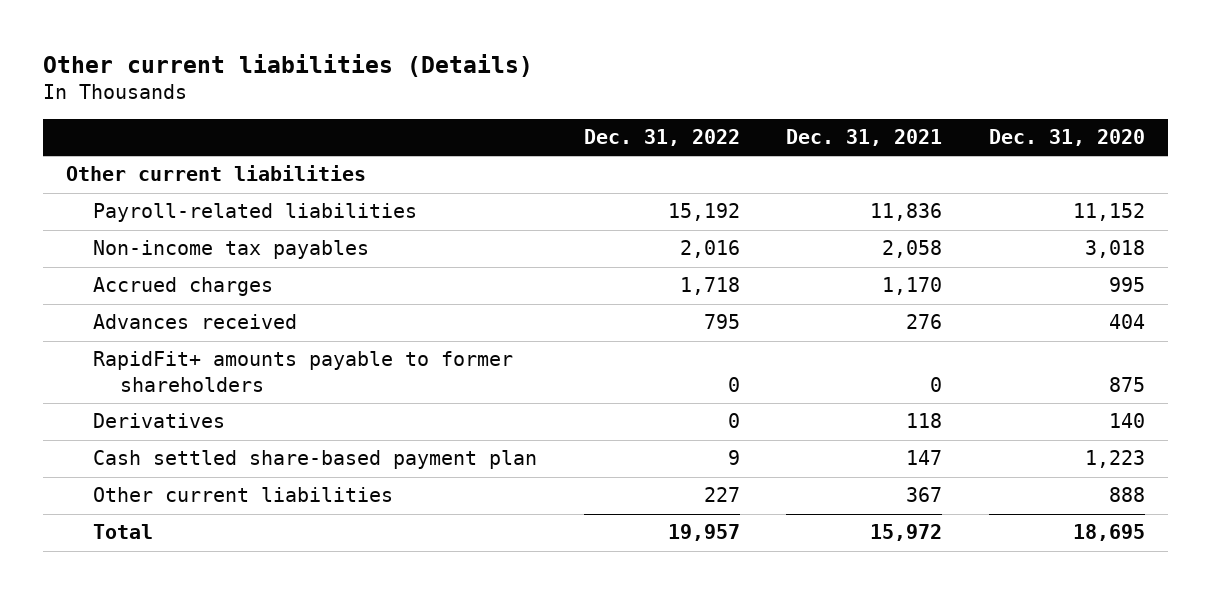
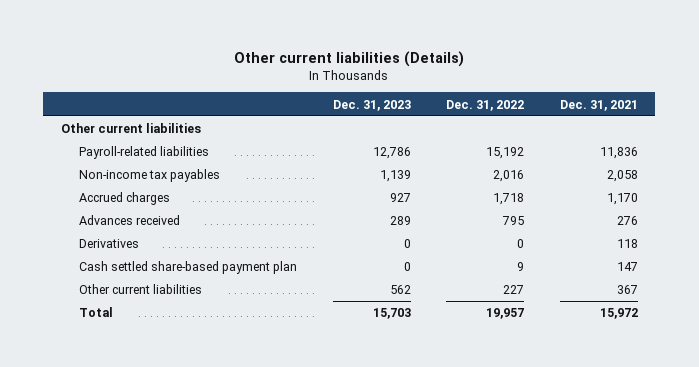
[988,129,1145,147] Dec. 31, 2020 -> none
none -> [332,99,411,111] Dec. 31, 2023
[92,351,513,392] RapidFit+ amounts payable to former shareholders -> none

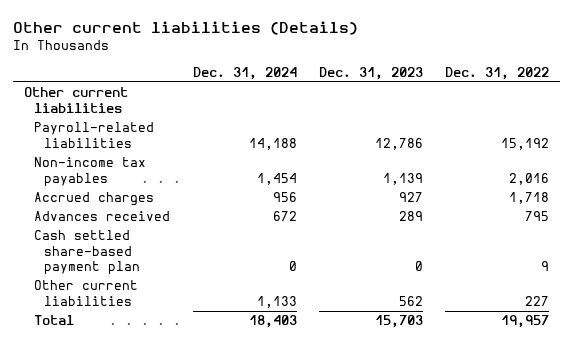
[559,99,638,111] Dec. 31, 2021 -> none
none -> [192,66,297,80] Dec. 31, 2024
[79,239,140,249] Derivatives -> none

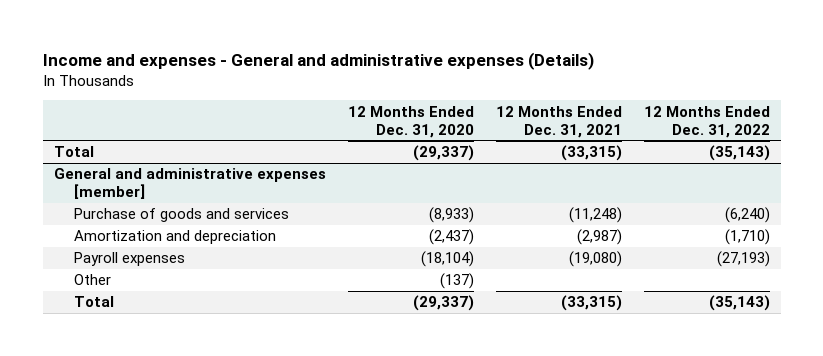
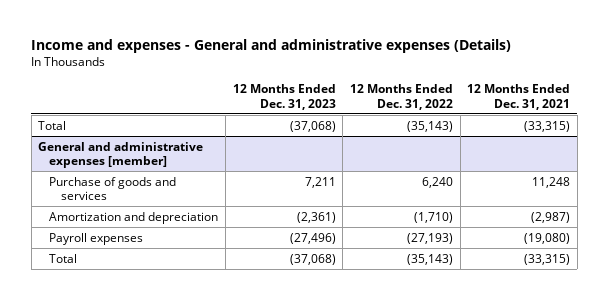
[347,105,474,138] 12 Months Ended Dec. 31, 2020 -> none
none -> [232,84,336,110] 12 Months Ended Dec. 31, 2023
[568,207,622,224] (11,248) -> [532,176,571,188] 11,248
[724,207,770,224] (6,240) -> [421,176,453,188] 6,240
[74,274,112,286] Other -> none

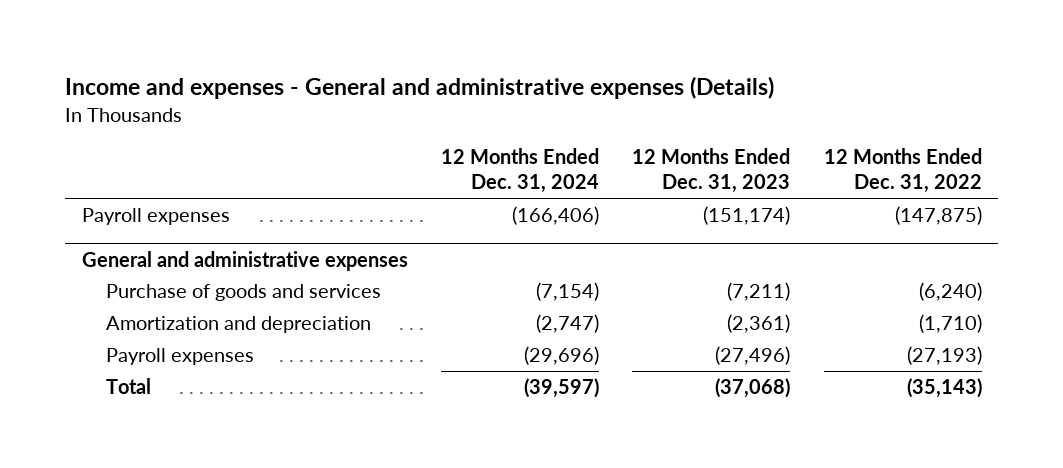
[467,84,571,110] 12 Months Ended Dec. 31, 2021 -> none
none -> [441,148,600,194] 12 Months Ended Dec. 31, 2024
[38,120,67,130] Total -> none
none -> [81,207,230,225] Payroll expenses
[38,141,204,169] General and administrative expenses [member] -> [81,250,408,271] General and administrative expenses
[304,176,336,188] 7,211 -> [727,281,791,301] (7,211)
[421,176,453,188] 6,240 -> [918,281,982,301] (6,240)

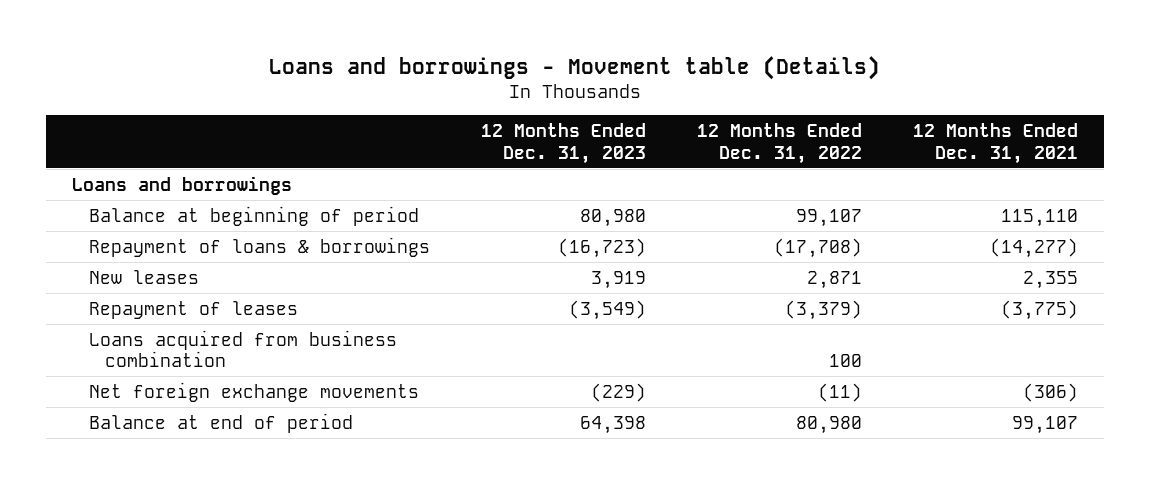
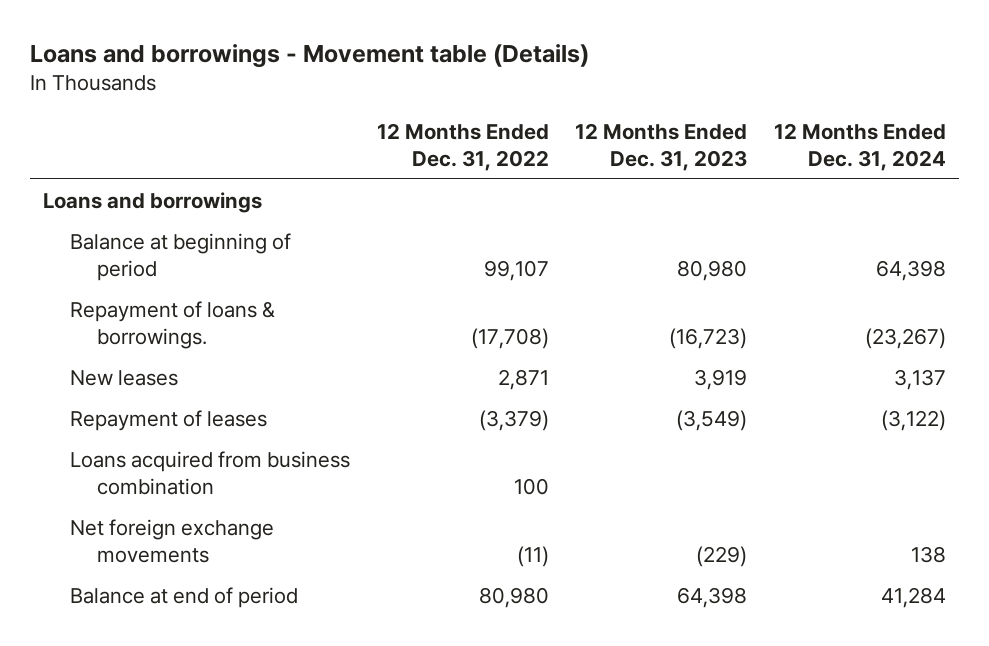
[913,122,1079,164] 12 Months Ended Dec. 31, 2021 -> none
none -> [773,122,946,172] 12 Months Ended Dec. 31, 2024
[88,236,430,257] Repayment of loans & borrowings -> [69,300,275,349] Repayment of loans & borrowings.

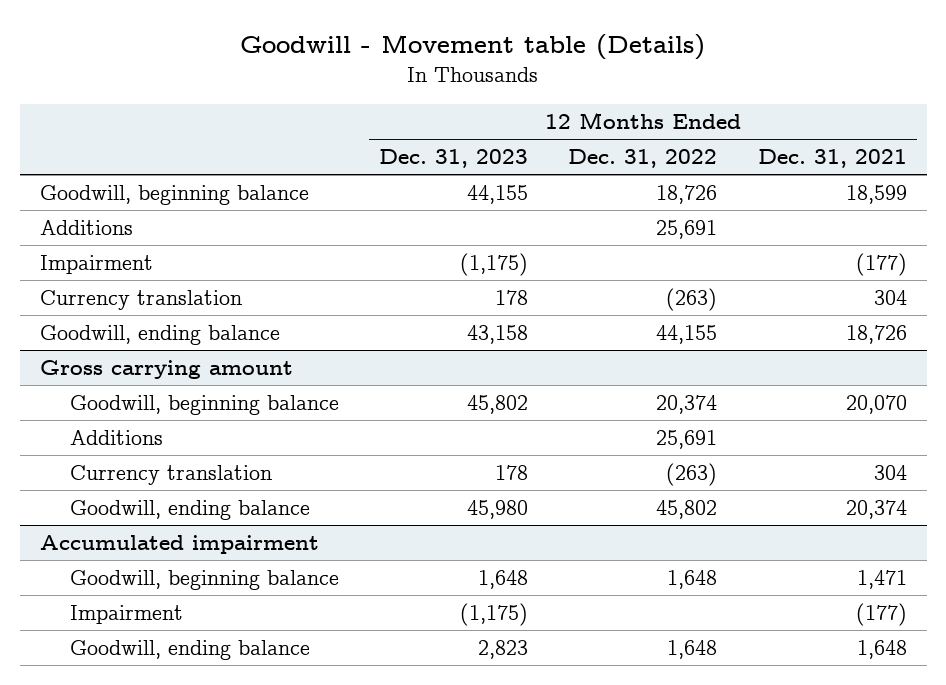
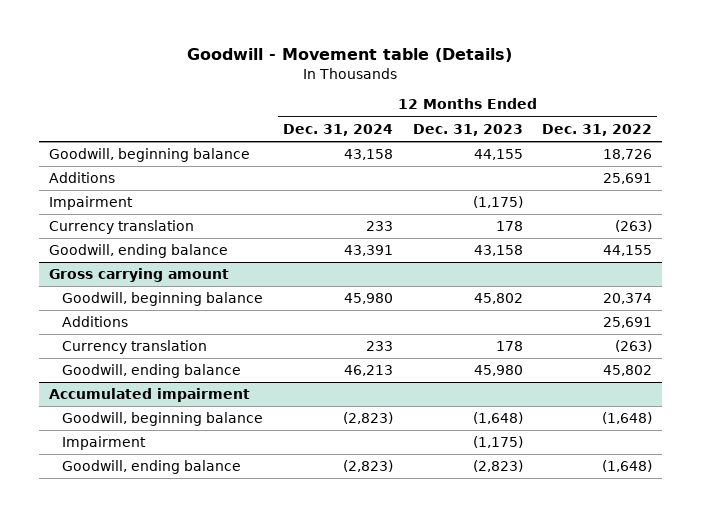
[757,149,907,169] Dec. 31, 2021 -> none
none -> [283,123,394,136] Dec. 31, 2024
[477,570,528,590] 1,648 -> [472,412,523,425] (1,648)
[667,570,718,590] 1,648 -> [602,412,653,425] (1,648)
[477,640,528,660] 2,823 -> [472,460,523,473] (2,823)
[667,640,718,660] 1,648 -> [602,460,653,473] (1,648)

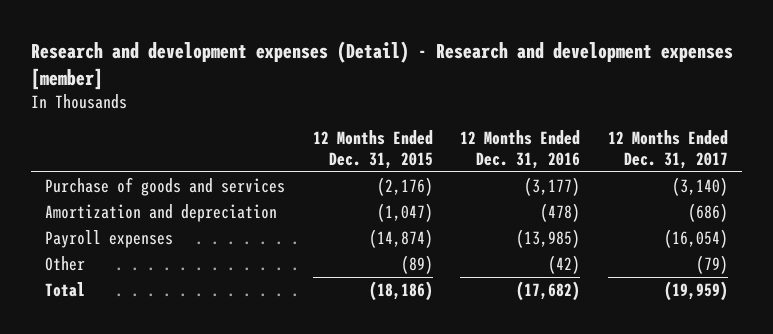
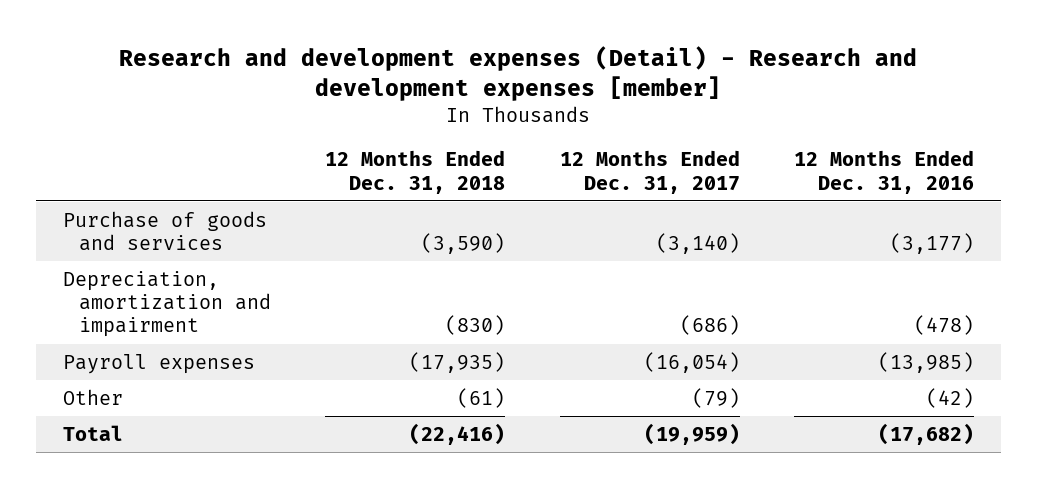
[312,130,433,170] 12 Months Ended Dec. 31, 2015 -> none
none -> [325,150,506,194] 12 Months Ended Dec. 31, 2018
[44,203,277,222] Amortization and depreciation -> [62,270,272,338] Depreciation, amortization and impairment

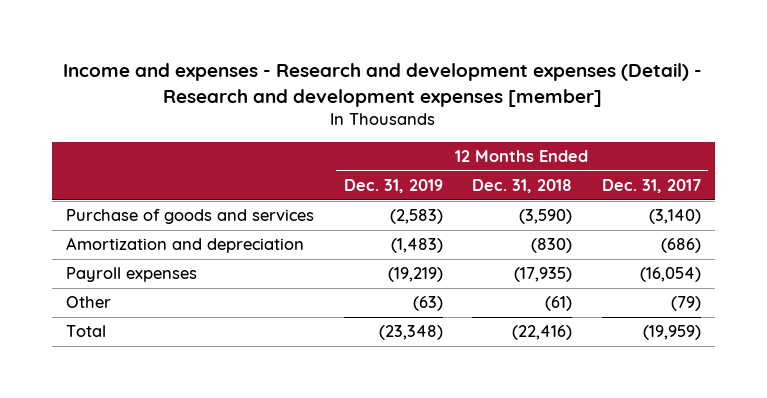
[119,45,918,101] Research and development expenses (Detail) - Research and development expenses [member] -> [63,63,703,107] Income and expenses - Research and development expenses (Detail) - Research and development expenses [member]
[794,150,975,194] 12 Months Ended Dec. 31, 2016 -> none
none -> [343,179,443,194] Dec. 31, 2019
[62,270,272,338] Depreciation, amortization and impairment -> [66,237,305,254] Amortization and depreciation

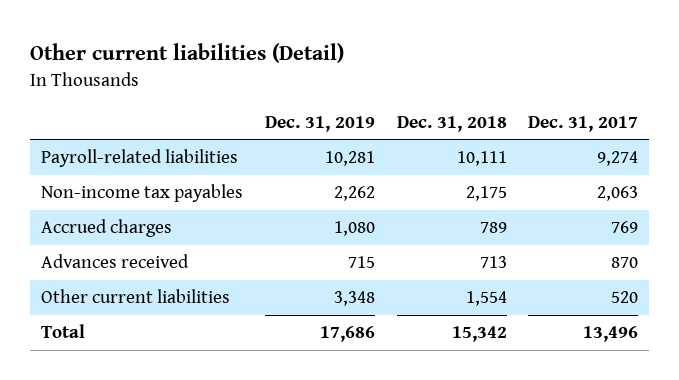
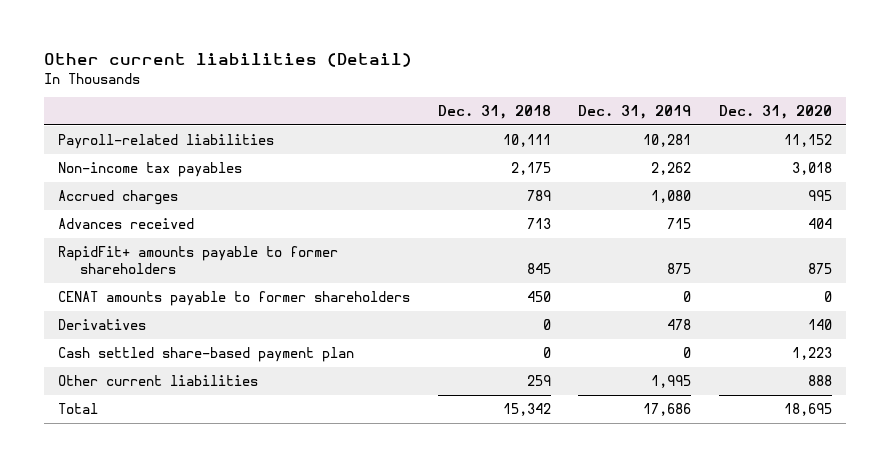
[528,115,639,132] Dec. 31, 2017 -> none
none -> [718,104,832,119] Dec. 31, 2020
none -> [58,245,339,275] RapidFit+ amounts payable to former shareholders
none -> [58,290,411,306] CENAT amounts payable to former shareholders
none -> [58,318,147,330] Derivatives
none -> [58,346,355,362] Cash settled share-based payment plan
[333,291,375,307] 3,348 -> [651,374,692,388] 1,995
[465,291,507,307] 1,554 -> [526,374,551,386] 259

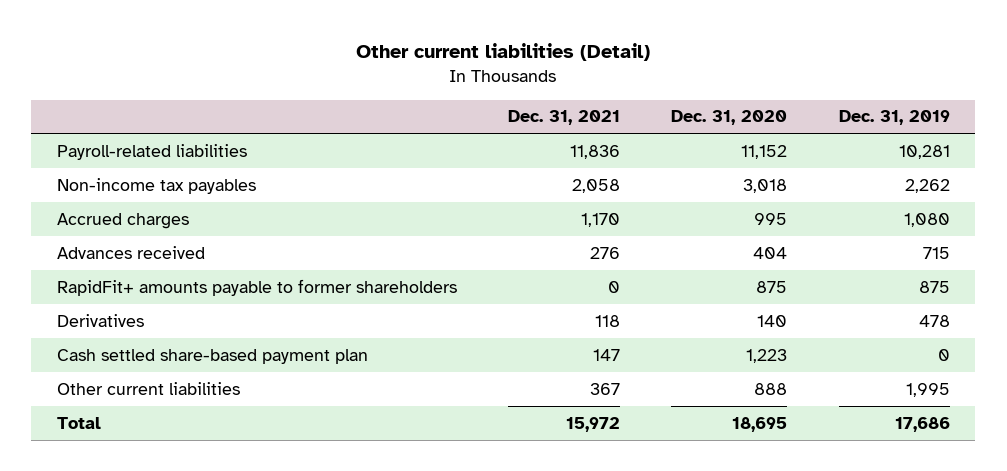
[437,104,551,119] Dec. 31, 2018 -> none
none -> [508,110,621,126] Dec. 31, 2021
[58,290,411,306] CENAT amounts payable to former shareholders -> none

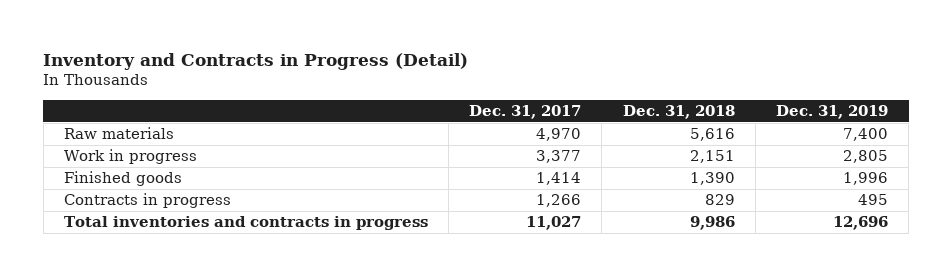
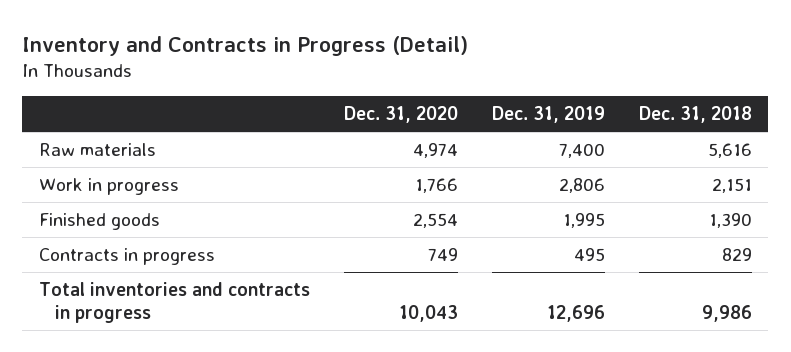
[469,105,582,120] Dec. 31, 2017 -> none
none -> [343,106,458,124] Dec. 31, 2020
[842,150,888,164] 2,805 -> [558,178,605,194] 2,806
[842,172,888,186] 1,996 -> [562,213,605,229] 1,995

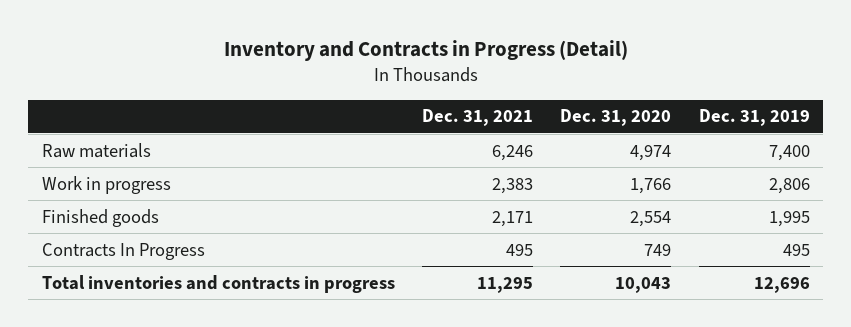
[638,106,752,124] Dec. 31, 2018 -> none
none -> [421,109,533,127] Dec. 31, 2021
[39,248,216,266] Contracts in progress -> [41,242,205,260] Contracts In Progress

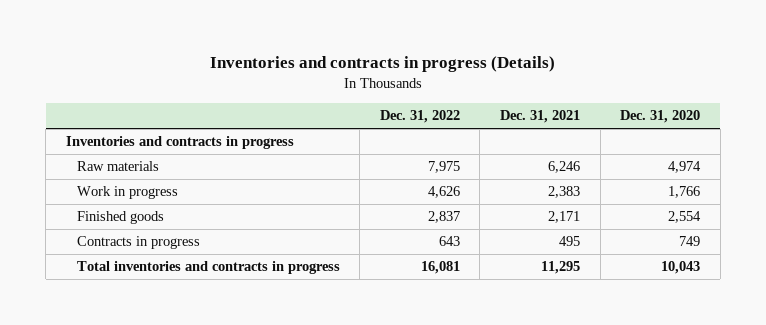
[223,40,628,62] Inventory and Contracts in Progress (Detail) -> [209,56,555,73] Inventories and contracts in progress (Details)
[698,109,810,127] Dec. 31, 2019 -> none
none -> [379,110,460,124] Dec. 31, 2022
none -> [65,136,294,150] Inventories and contracts in progress
[41,242,205,260] Contracts In Progress -> [76,236,200,250] Contracts in progress

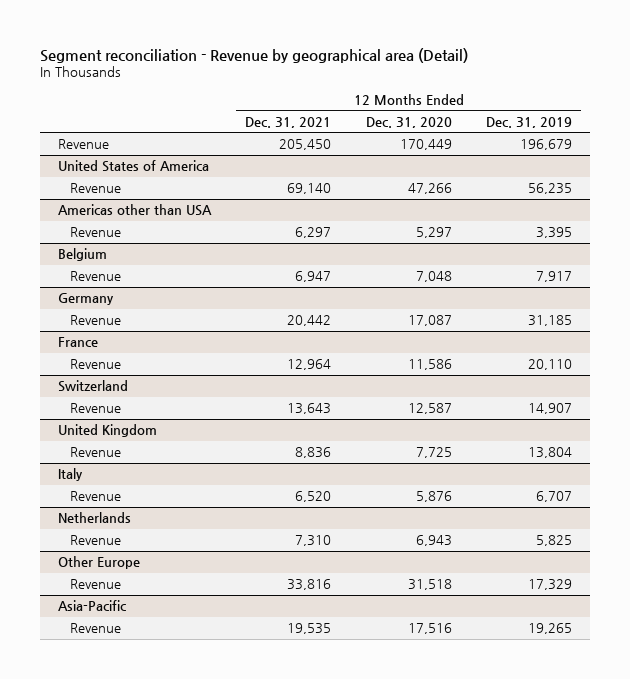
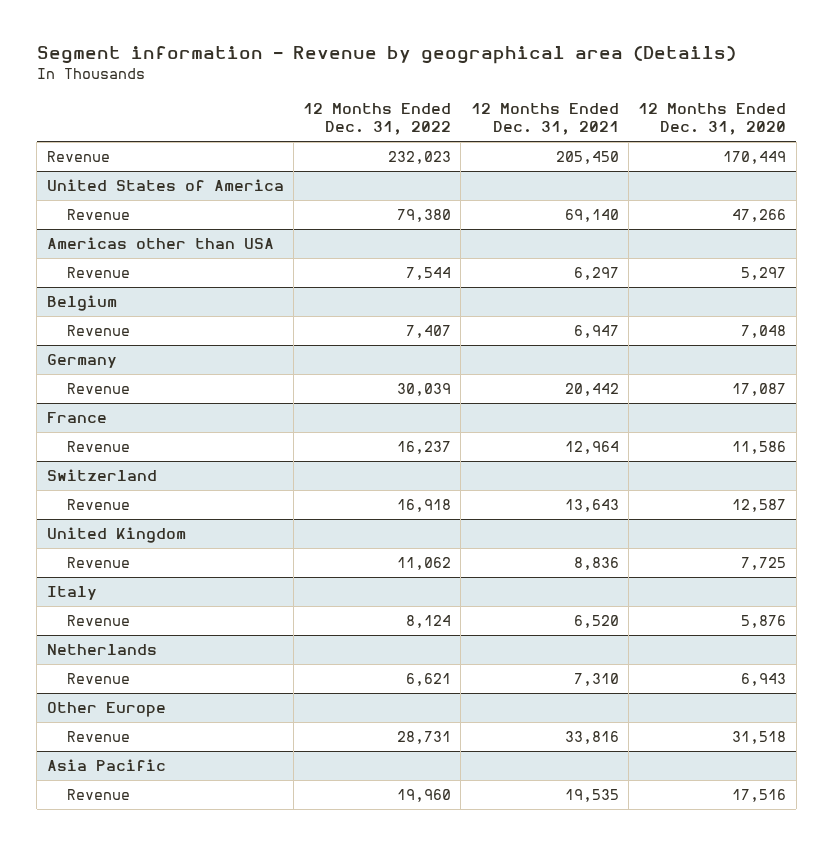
[40,47,469,63] Segment reconciliation - Revenue by geographical area (Detail) -> [36,46,736,65] Segment information - Revenue by geographical area (Details)
[486,116,573,128] Dec. 31, 2019 -> none
none -> [303,102,452,136] 12 Months Ended Dec. 31, 2022
[57,600,126,612] Asia-Pacific -> [46,759,166,772] Asia Pacific

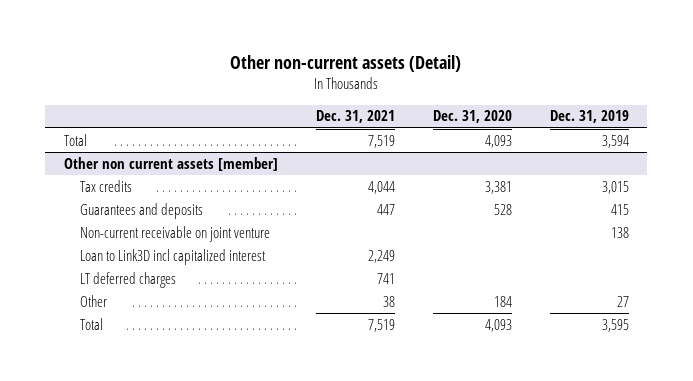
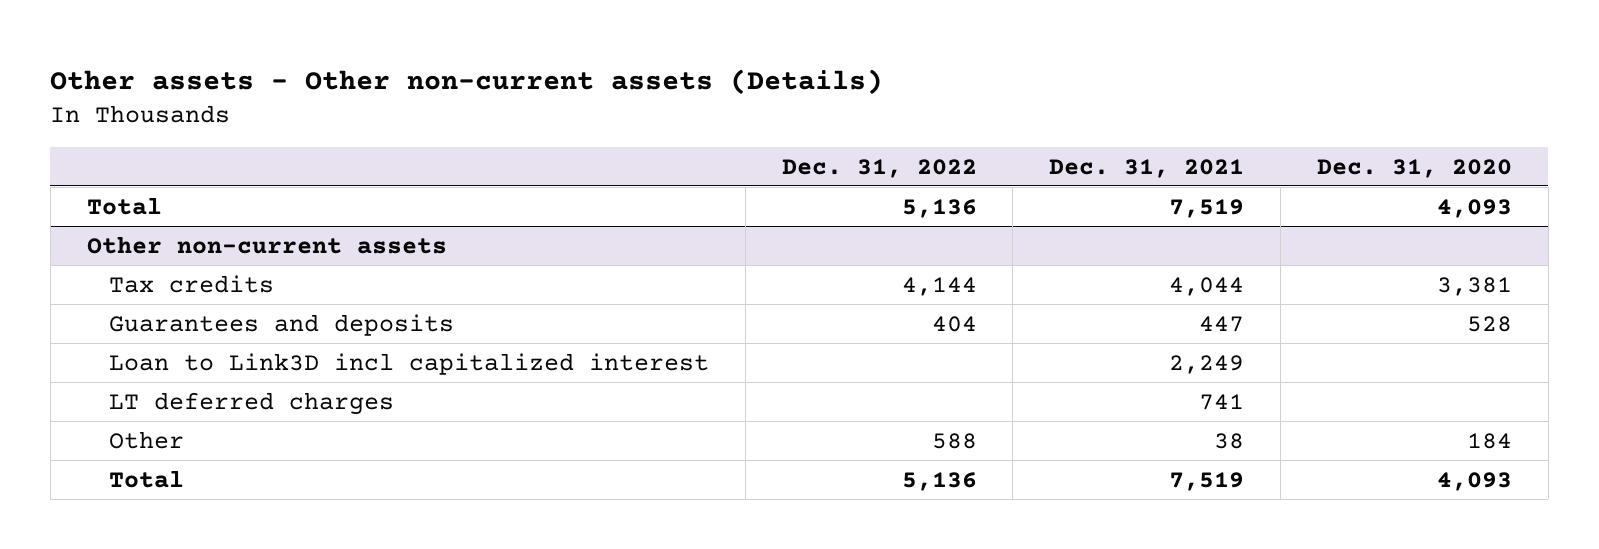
[230,54,462,72] Other non-current assets (Detail) -> [50,68,884,95] Other assets - Other non-current assets (Details)
[549,110,629,124] Dec. 31, 2019 -> none
none -> [781,158,977,178] Dec. 31, 2022
[64,156,279,171] Other non current assets [member] -> [86,235,447,254] Other non-current assets
[79,225,270,242] Non-current receivable on joint venture -> none

